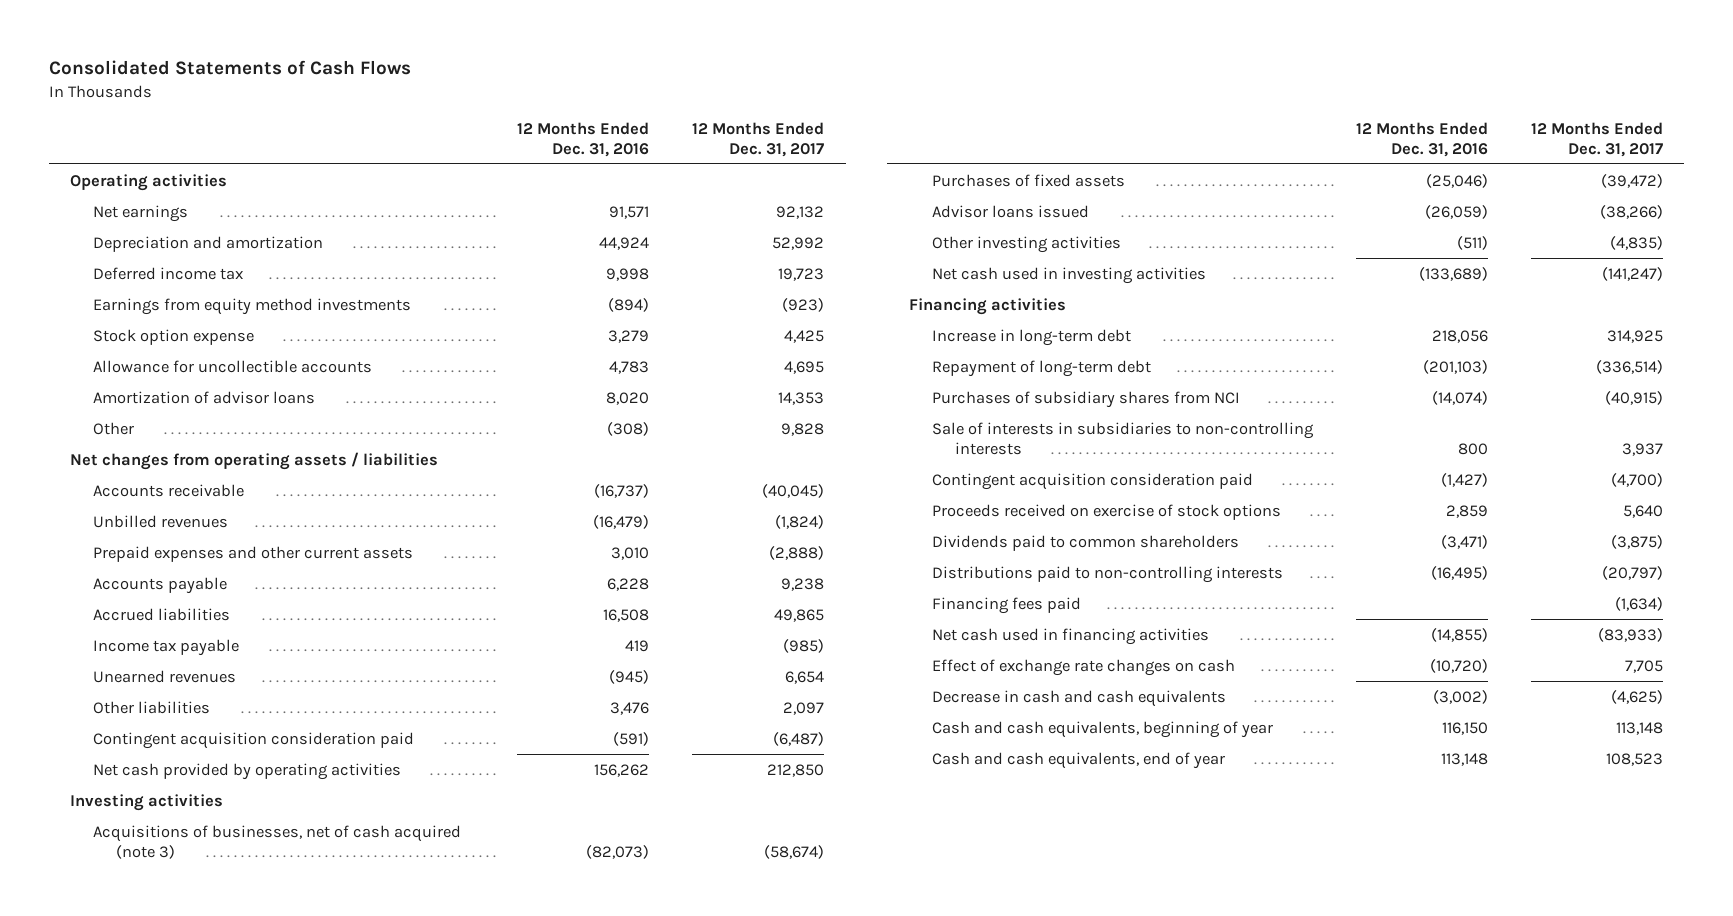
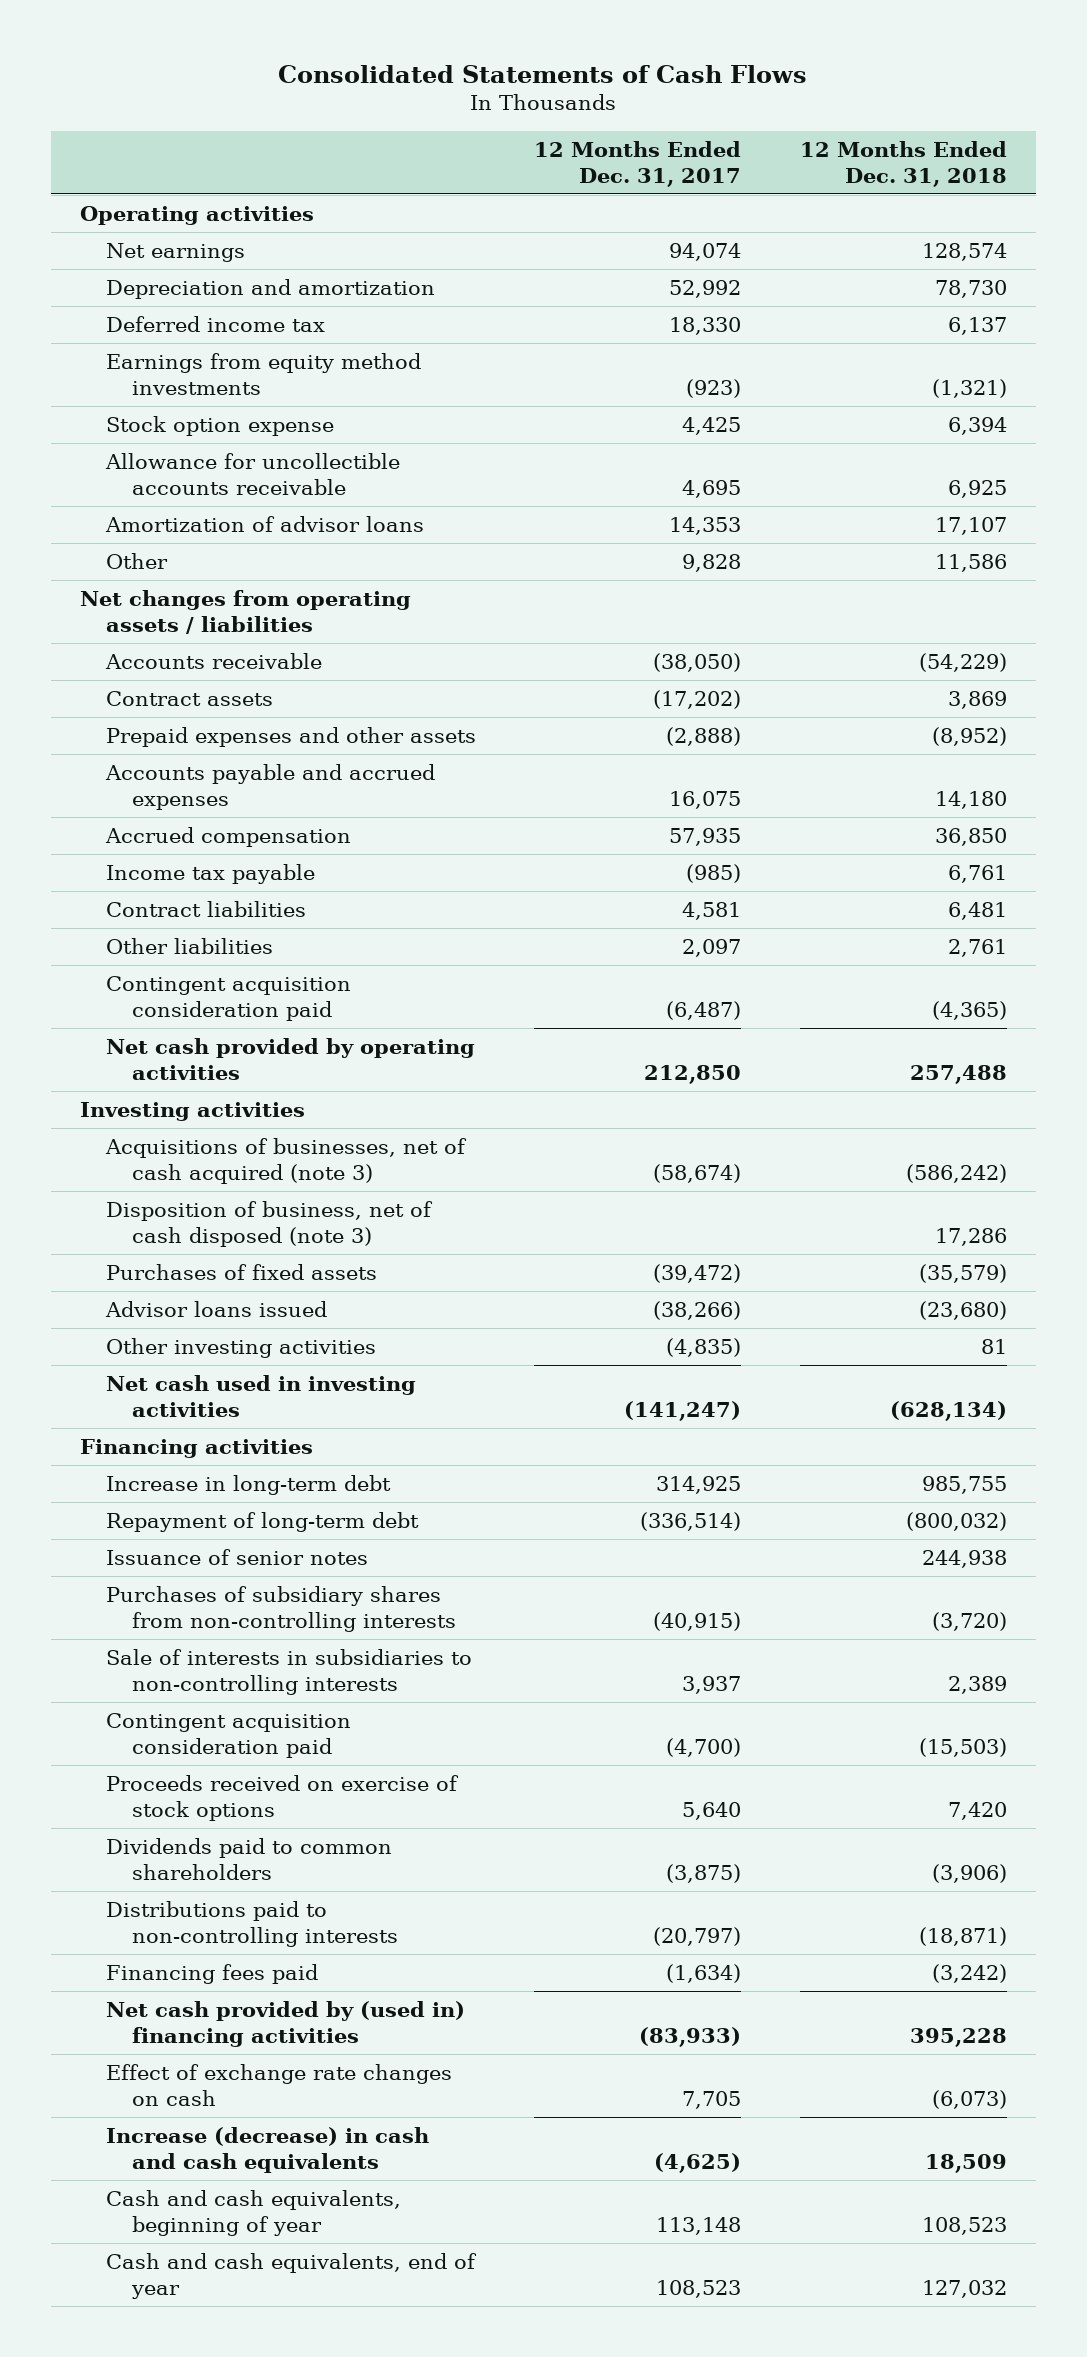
[517,121,650,157] 12 Months Ended Dec. 31, 2016 -> none
none -> [799,140,1007,187] 12 Months Ended Dec. 31, 2018
[776,205,825,219] 92,132 -> [669,243,742,262] 94,074
[778,267,825,281] 19,723 -> [669,317,742,336] 18,330
[93,359,373,373] Allowance for uncollectible accounts -> [104,453,400,496] Allowance for uncollectible accounts receivable
[93,514,229,528] Unbilled revenues -> none
[93,576,228,594] Accounts payable -> none
[93,607,231,621] Accrued liabilities -> none
[762,483,825,498] (40,045) -> [653,653,742,673] (38,050)
none -> [105,691,273,707] Contract assets
[93,545,414,562] Prepaid expenses and other current assets -> [105,727,476,748] Prepaid expenses and other assets
none -> [104,764,435,811] Accounts payable and accrued expenses
none -> [104,827,351,848] Accrued compensation
[93,669,237,683] Unearned revenues -> none
none -> [105,901,306,918] Contract liabilities
none -> [105,1201,433,1248] Disposition of business, net of cash disposed (note 3)
none -> [105,1549,368,1566] Issuance of senior notes
[931,390,1240,408] Purchases of subsidiary shares from NCI -> [105,1586,456,1633] Purchases of subsidiary shares from non-controlling interests
[931,627,1209,645] Net cash used in financing activities -> [105,2001,465,2048] Net cash provided by (used in) financing activities
[931,689,1226,707] Decrease in cash and cash equivalents -> [105,2127,429,2174] Increase (decrease) in cash and cash equivalents

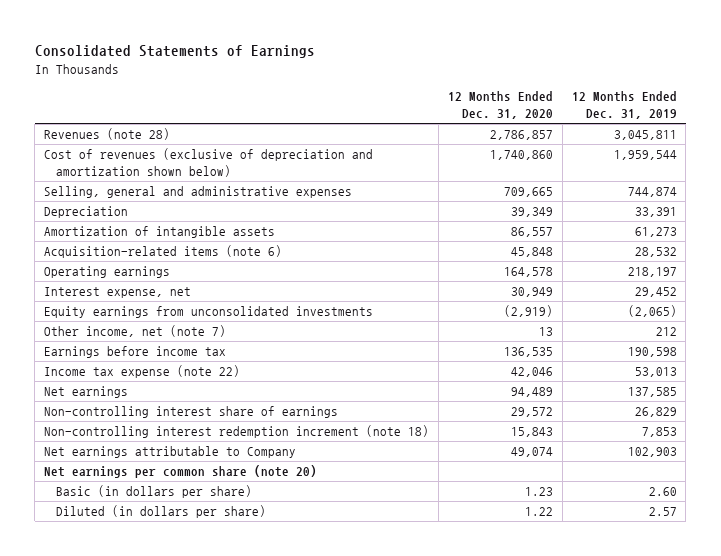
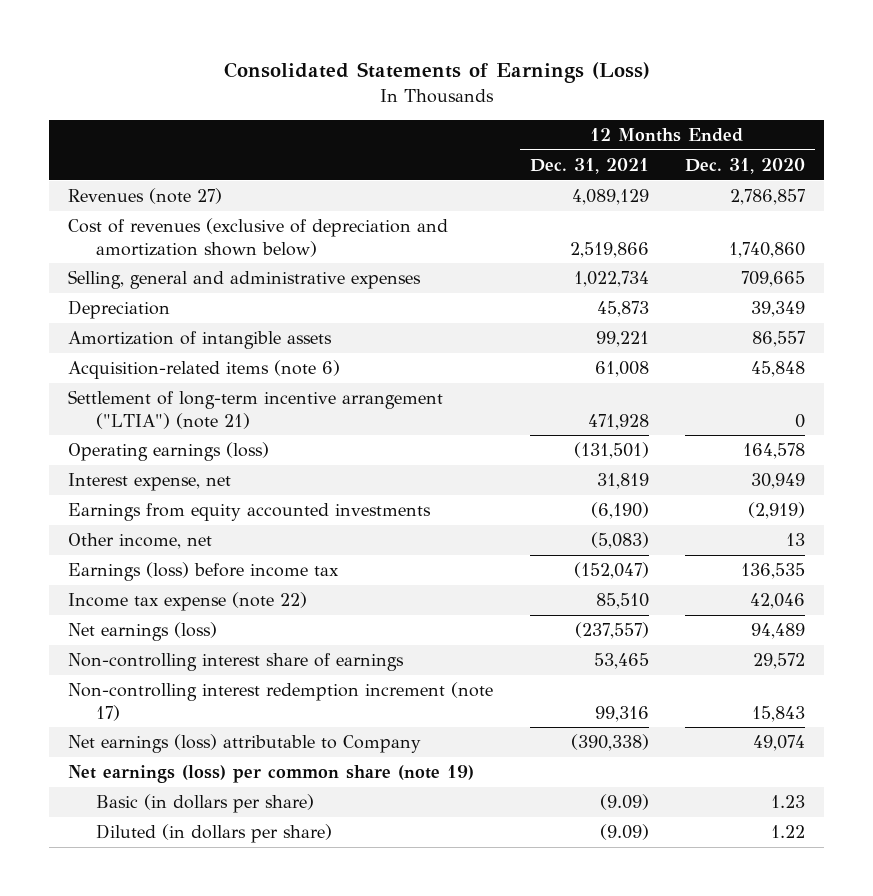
[34,44,315,58] Consolidated Statements of Earnings -> [223,62,650,84] Consolidated Statements of Earnings (Loss)
[571,91,677,120] 12 Months Ended Dec. 31, 2019 -> none
none -> [529,158,649,175] Dec. 31, 2021
[43,128,170,141] Revenues (note 28) -> [67,188,222,205] Revenues (note 27)
none -> [67,390,443,429] Settlement of long-term incentive arrangement ("LTIA") (note 21)
[43,266,170,279] Operating earnings -> [67,442,269,462] Operating earnings (loss)
[43,306,373,319] Equity earnings from unconsolidated investments -> [67,503,431,522] Earnings from equity accounted investments
[43,325,226,338] Other income, net (note 7) -> [67,533,212,550] Other income, net
[43,346,226,359] Earnings before income tax -> [67,562,339,582] Earnings (loss) before income tax
[43,386,128,399] Net earnings -> [67,622,217,642] Net earnings (loss)
[43,425,429,439] Non-controlling interest redemption increment (note 18) -> [67,682,493,721] Non-controlling interest redemption increment (note 17)
[43,446,296,459] Net earnings attributable to Company -> [67,734,421,754] Net earnings (loss) attributable to Company
[43,465,317,479] Net earnings per common share (note 20) -> [67,765,474,784] Net earnings (loss) per common share (note 19)

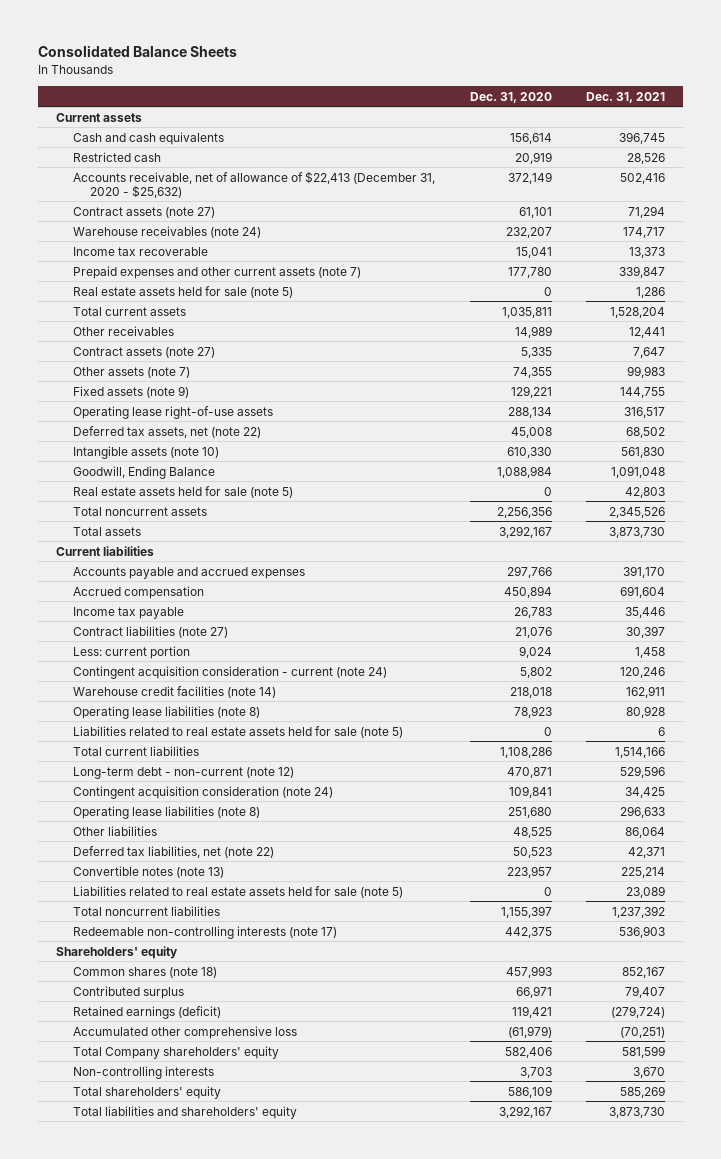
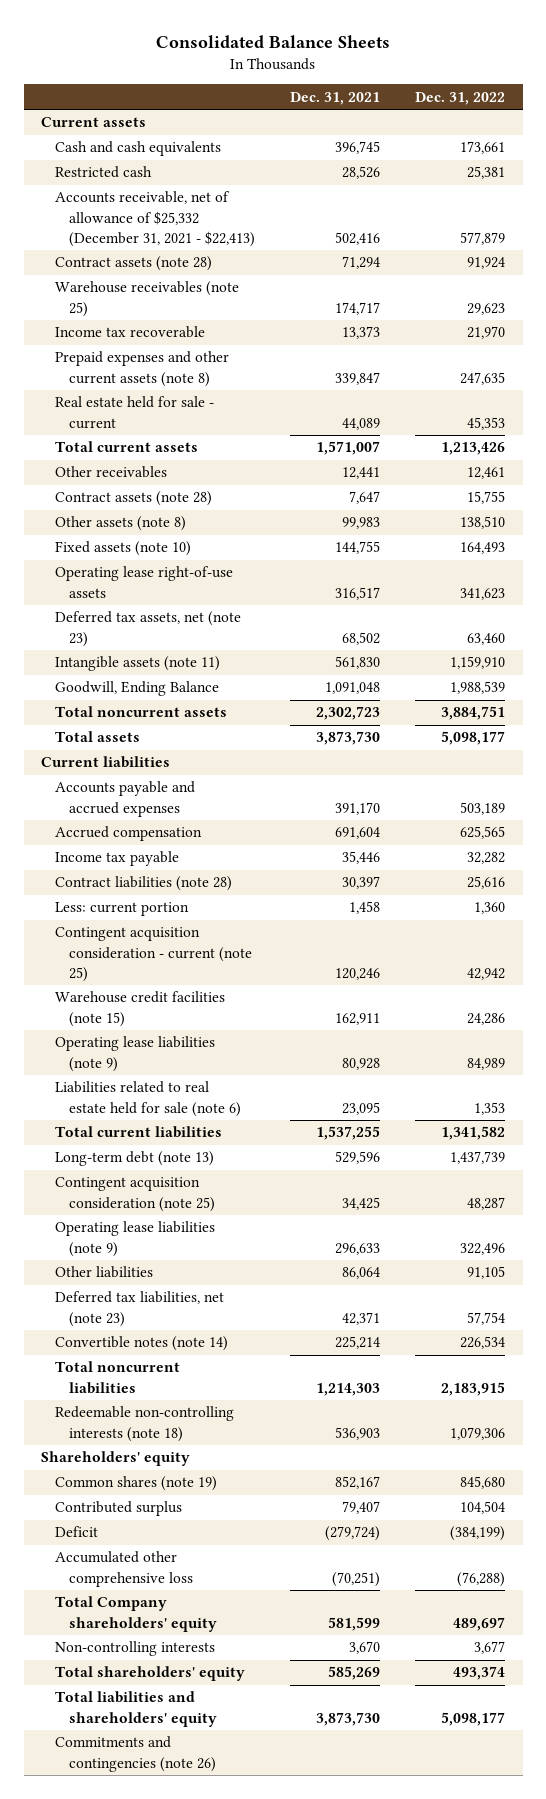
[469,91,552,103] Dec. 31, 2020 -> none
none -> [415,91,506,105] Dec. 31, 2022
[72,170,435,198] Accounts receivable, net of allowance of $22,413 (December 31, 2020 - $25,632) -> [55,191,256,247] Accounts receivable, net of allowance of $25,332 (December 31, 2021 - $22,413)
[72,206,215,218] Contract assets (note 27) -> [55,256,213,272] Contract assets (note 28)
[72,225,261,238] Warehouse receivables (note 24) -> [55,281,240,317] Warehouse receivables (note 25)
[72,265,361,279] Prepaid expenses and other current assets (note 7) -> [55,351,230,387] Prepaid expenses and other current assets (note 8)
[72,285,293,298] Real estate assets held for sale (note 5) -> [55,396,215,429] Real estate held for sale - current
[636,286,666,298] 1,286 -> [342,417,381,430] 44,089
[610,306,666,318] 1,528,204 -> [316,441,381,456] 1,571,007
[72,346,215,358] Contract assets (note 27) -> [55,491,213,507] Contract assets (note 28)
[72,366,190,378] Other assets (note 7) -> [55,516,187,532] Other assets (note 8)
[72,385,189,398] Fixed assets (note 9) -> [55,541,192,557] Fixed assets (note 10)
[72,425,261,438] Deferred tax assets, net (note 22) -> [55,611,242,647] Deferred tax assets, net (note 23)
[72,445,219,459] Intangible assets (note 10) -> [55,656,221,672] Intangible assets (note 11)
[72,485,293,498] Real estate assets held for sale (note 5) -> none
[609,506,666,518] 2,345,526 -> [316,706,381,721] 2,302,723
[72,625,228,638] Contract liabilities (note 27) -> [55,876,233,892] Contract liabilities (note 28)
[72,665,387,679] Contingent acquisition consideration - current (note 24) -> [55,927,253,982] Contingent acquisition consideration - current (note 25)
[72,685,276,698] Warehouse credit facilities (note 14) -> [55,991,226,1027] Warehouse credit facilities (note 15)
[72,705,260,719] Operating lease liabilities (note 8) -> [55,1036,216,1072] Operating lease liabilities (note 9)
[72,725,403,738] Liabilities related to real estate assets held for sale (note 5) -> [55,1081,242,1117] Liabilities related to real estate held for sale (note 6)
[658,726,666,736] 6 -> [342,1101,381,1115] 23,095
[615,746,666,758] 1,514,166 -> [316,1126,381,1141] 1,537,255
[72,766,294,779] Long-term debt - non-current (note 12) -> [55,1151,215,1167] Long-term debt (note 13)
[72,785,333,799] Contingent acquisition consideration (note 24) -> [55,1177,216,1212] Contingent acquisition consideration (note 25)
[72,805,260,819] Operating lease liabilities (note 8) -> [55,1221,216,1257] Operating lease liabilities (note 9)
[72,885,403,898] Liabilities related to real estate assets held for sale (note 5) -> none
[72,845,274,858] Deferred tax liabilities, net (note 22) -> [55,1291,225,1327] Deferred tax liabilities, net (note 23)
[72,865,224,878] Convertible notes (note 13) -> [55,1336,229,1352] Convertible notes (note 14)
[612,905,666,918] 1,237,392 -> [316,1382,381,1396] 1,214,303
[72,925,337,939] Redeemable non-controlling interests (note 17) -> [55,1406,235,1442] Redeemable non-controlling interests (note 18)
[72,966,217,978] Common shares (note 18) -> [55,1476,218,1492] Common shares (note 19)
[72,1005,221,1019] Retained earnings (deficit) -> [55,1526,99,1538] Deficit
none -> [55,1736,217,1772] Commitments and contingencies (note 26)

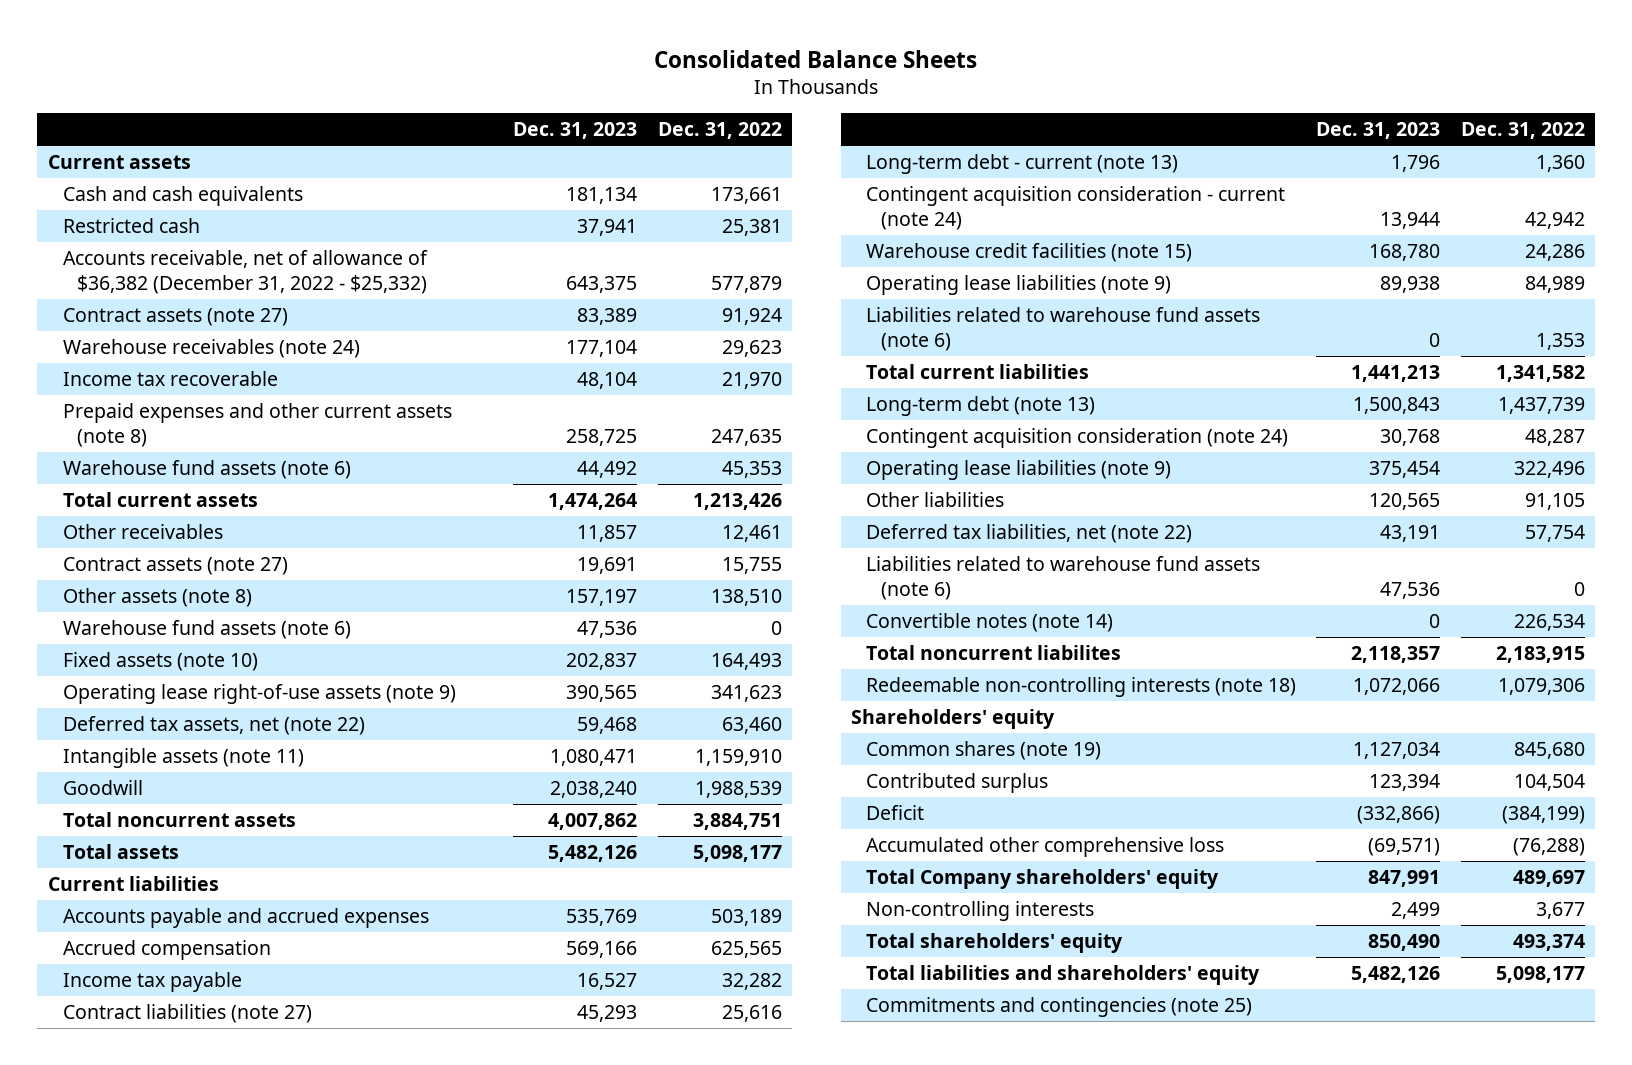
[290,91,381,105] Dec. 31, 2021 -> none
none -> [513,122,638,140] Dec. 31, 2023
[55,191,256,247] Accounts receivable, net of allowance of $25,332 (December 31, 2021 - $22,413) -> [62,250,428,294] Accounts receivable, net of allowance of $36,382 (December 31, 2022 - $25,332)
[55,256,213,272] Contract assets (note 28) -> [62,308,288,327] Contract assets (note 27)
[55,281,240,317] Warehouse receivables (note 25) -> [62,339,360,359] Warehouse receivables (note 24)
[55,396,215,429] Real estate held for sale - current -> [62,460,351,480] Warehouse fund assets (note 6)
[55,491,213,507] Contract assets (note 28) -> [62,557,288,576] Contract assets (note 27)
none -> [62,620,351,640] Warehouse fund assets (note 6)
[55,566,234,598] Operating lease right-of-use assets -> [62,684,456,705] Operating lease right-of-use assets (note 9)
[55,611,242,647] Deferred tax assets, net (note 23) -> [62,716,365,736] Deferred tax assets, net (note 22)
[55,681,220,697] Goodwill, Ending Balance -> [62,780,143,796] Goodwill
[55,876,233,892] Contract liabilities (note 28) -> [62,1004,312,1024] Contract liabilities (note 27)
[55,902,190,917] Less: current portion -> [865,154,1178,175] Long-term debt - current (note 13)
[55,927,253,982] Contingent acquisition consideration - current (note 25) -> [865,186,1285,230] Contingent acquisition consideration - current (note 24)
[55,1081,242,1117] Liabilities related to real estate held for sale (note 6) -> [865,307,1260,351] Liabilities related to warehouse fund assets (note 6)
[55,1177,216,1212] Contingent acquisition consideration (note 25) -> [865,428,1288,449] Contingent acquisition consideration (note 24)
[55,1291,225,1327] Deferred tax liabilities, net (note 23) -> [865,524,1192,544] Deferred tax liabilities, net (note 22)
none -> [865,556,1260,600] Liabilities related to warehouse fund assets (note 6)
[55,1361,181,1394] Total noncurrent liabilities -> [865,645,1121,661] Total noncurrent liabilites
[55,1736,217,1772] Commitments and contingencies (note 26) -> [865,997,1252,1018] Commitments and contingencies (note 25)

